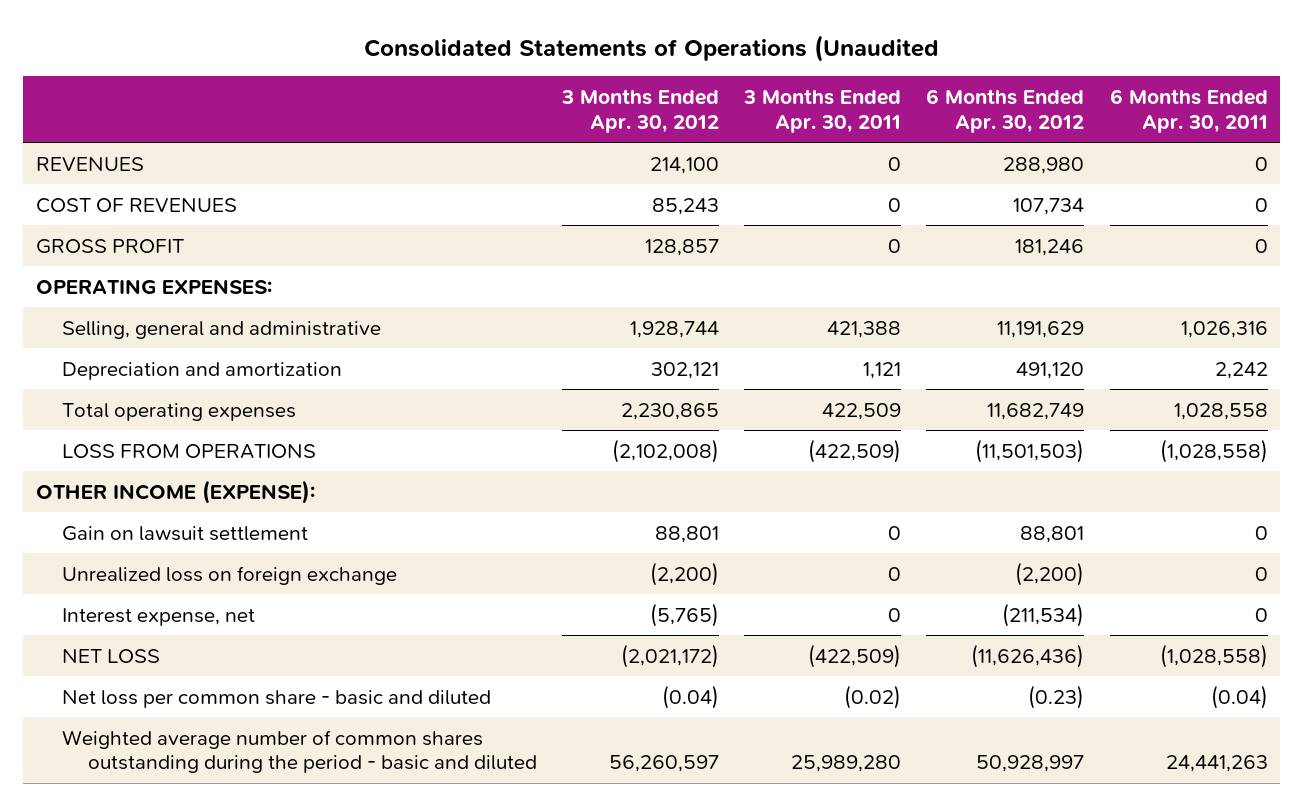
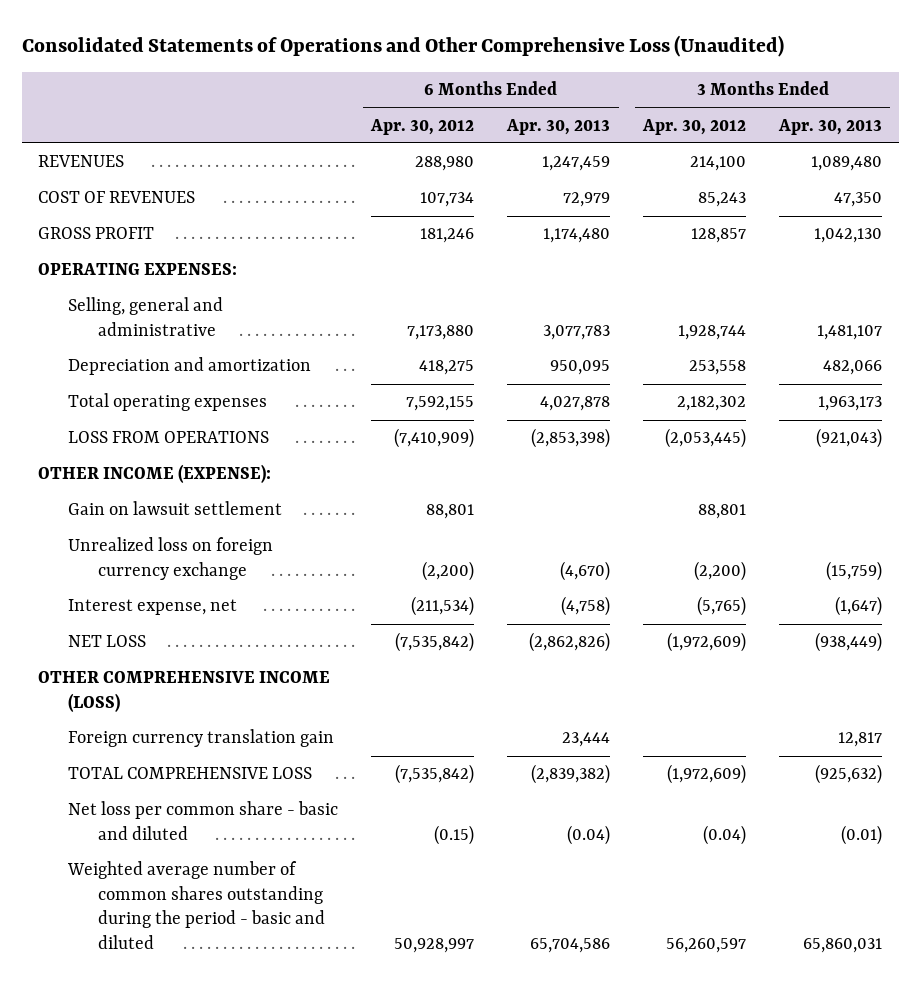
[363,34,939,62] Consolidated Statements of Operations (Unaudited -> [21,35,784,58] Consolidated Statements of Operations and Other Comprehensive Loss (Unaudited)
[743,88,902,133] 3 Months Ended Apr. 30, 2011 -> none
[1109,88,1268,133] 6 Months Ended Apr. 30, 2011 -> none
none -> [506,118,611,135] Apr. 30, 2013
none -> [778,118,883,135] Apr. 30, 2013
[997,320,1085,338] 11,191,629 -> [407,324,475,340] 7,173,880
[651,361,720,379] 302,121 -> [689,360,747,376] 253,558
[1016,361,1085,379] 491,120 -> [419,360,475,376] 418,275
[621,402,720,420] 2,230,865 -> [677,396,747,412] 2,182,302
[987,402,1085,420] 11,682,749 -> [406,396,475,412] 7,592,155
[612,438,720,463] (2,102,008) -> [665,428,747,449] (2,053,445)
[975,438,1085,463] (11,501,503) -> [394,428,475,449] (7,410,909)
[61,565,397,585] Unrealized loss on foreign exchange -> [68,537,274,580] Unrealized loss on foreign currency exchange
[621,643,720,668] (2,021,172) -> [667,632,747,653] (1,972,609)
[971,643,1085,668] (11,626,436) -> [395,632,475,653] (7,535,842)
none -> [38,671,331,712] OTHER COMPREHENSIVE INCOME (LOSS)
none -> [68,729,335,748] Foreign currency translation gain
none -> [68,767,313,780] TOTAL COMPREHENSIVE LOSS
[1028,684,1085,709] (0.23) -> [434,824,475,845] (0.15)

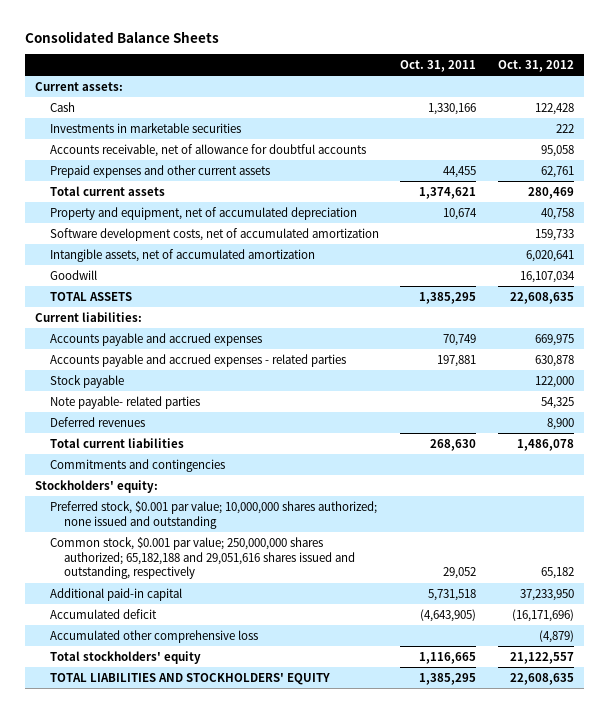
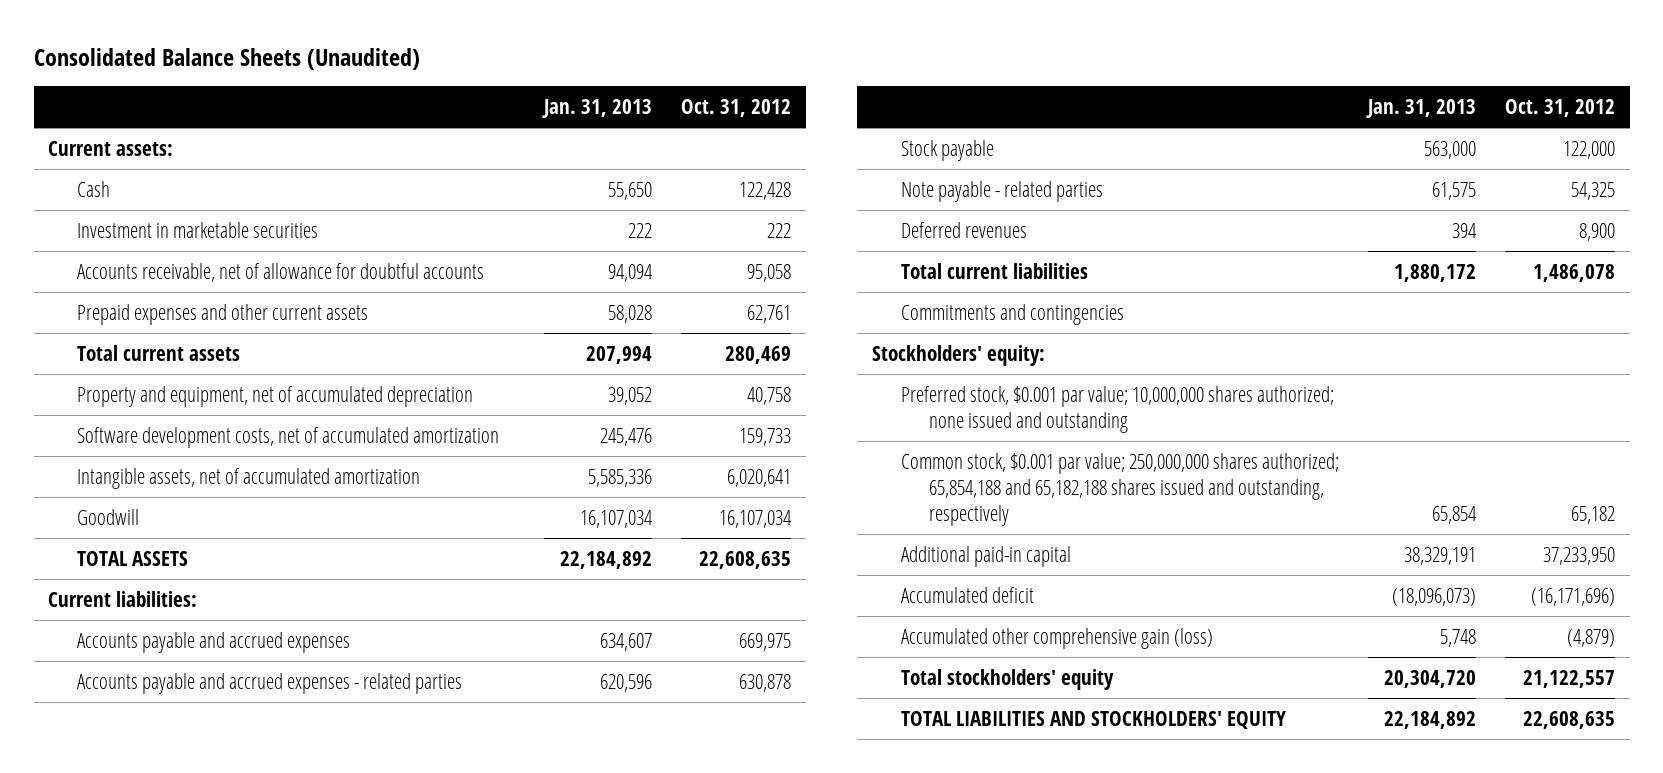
[24,30,219,43] Consolidated Balance Sheets -> [33,47,420,70] Consolidated Balance Sheets (Unaudited)
[400,59,477,72] Oct. 31, 2011 -> none
none -> [541,99,652,119] Jan. 31, 2013
[49,122,241,133] Investments in marketable securities -> [76,221,318,238] Investment in marketable securities
[49,395,200,409] Note payable- related parties -> [900,180,1103,202] Note payable - related parties
[49,536,355,580] Common stock, $0.001 par value; 250,000,000 shares authorized; 65,182,188 and 29,051,616 shares issued and outstanding, respectively -> [900,452,1339,526] Common stock, $0.001 par value; 250,000,000 shares authorized; 65,854,188 and 65,182,188 shares issued and outstanding, respectively
[49,629,258,643] Accumulated other comprehensive loss -> [900,627,1213,649] Accumulated other comprehensive gain (loss)

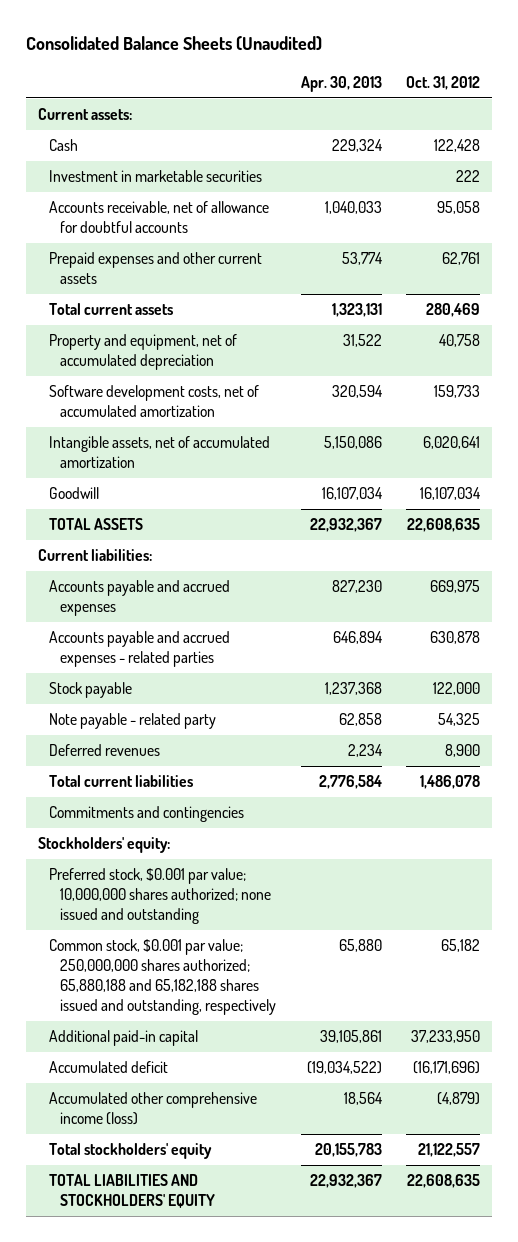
[541,99,652,119] Jan. 31, 2013 -> none
none -> [300,75,382,92] Apr. 30, 2013
[900,180,1103,202] Note payable - related parties -> [49,713,217,730] Note payable - related party
[900,452,1339,526] Common stock, $0.001 par value; 250,000,000 shares authorized; 65,854,188 and 65,182,188 shares issued and outstanding, respectively -> [49,939,277,1015] Common stock, $0.001 par value; 250,000,000 shares authorized; 65,880,188 and 65,182,188 shares issued and outstanding, respectively
[900,627,1213,649] Accumulated other comprehensive gain (loss) -> [49,1092,258,1126] Accumulated other comprehensive income (loss)

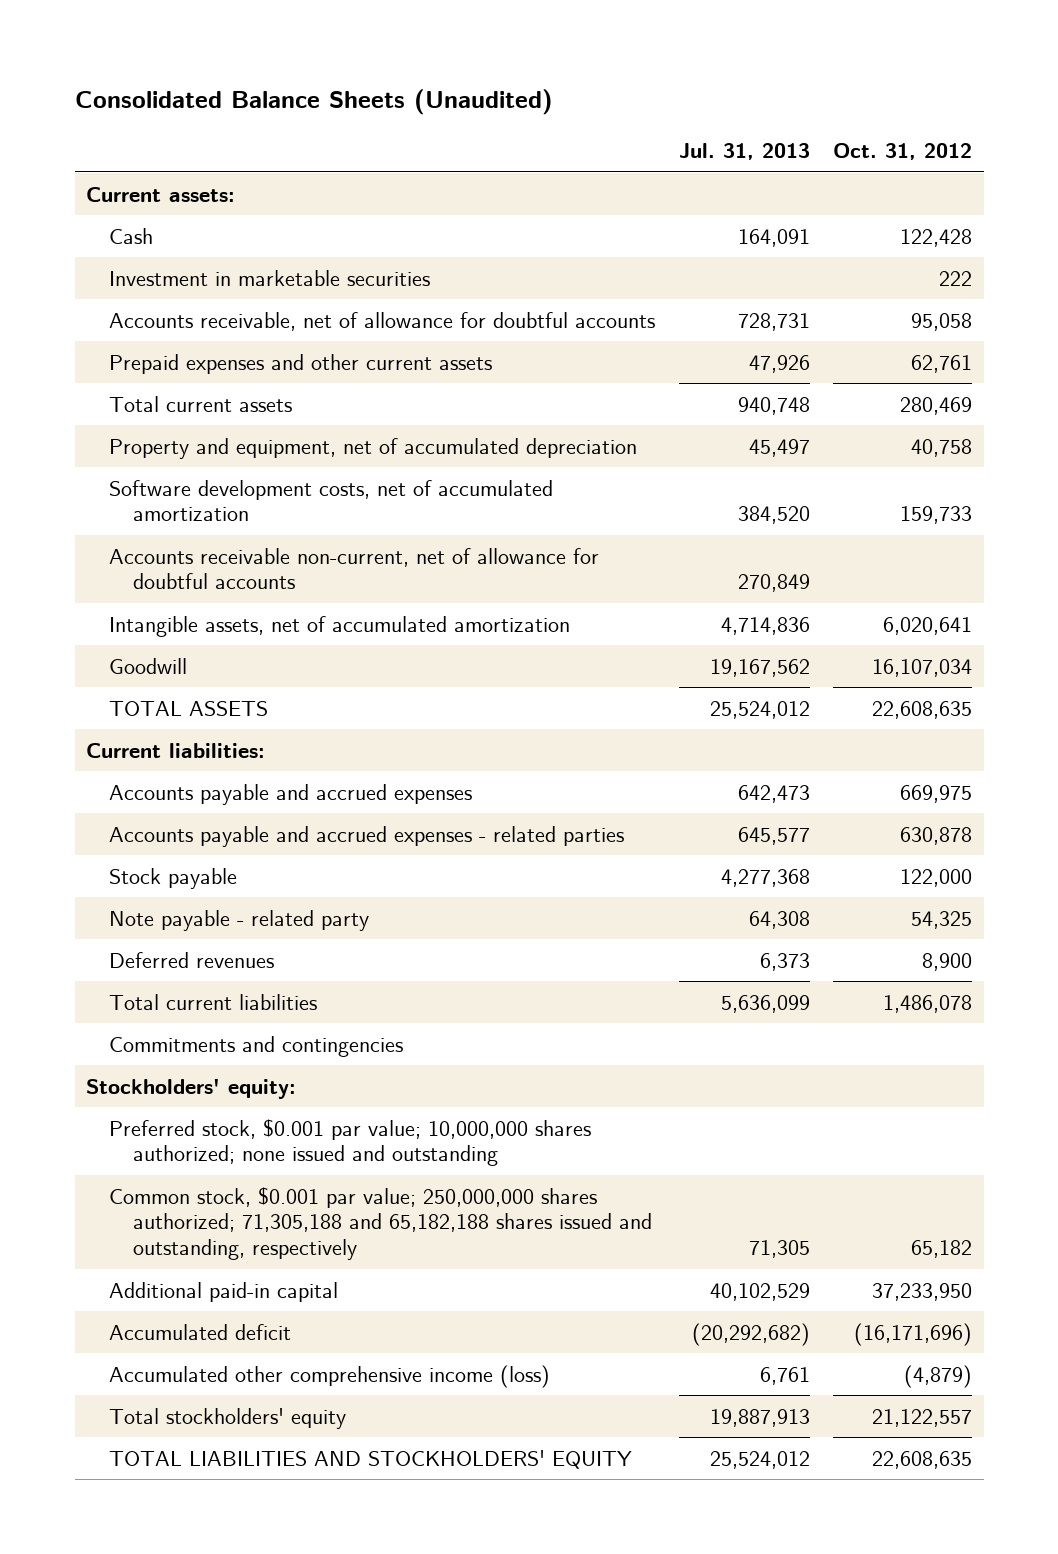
[300,75,382,92] Apr. 30, 2013 -> none
none -> [678,142,810,160] Jul. 31, 2013
none -> [109,547,600,590] Accounts receivable non-current, net of allowance for doubtful accounts
[49,939,277,1015] Common stock, $0.001 par value; 250,000,000 shares authorized; 65,880,188 and 65,182,188 shares issued and outstanding, respectively -> [109,1186,652,1260] Common stock, $0.001 par value; 250,000,000 shares authorized; 71,305,188 and 65,182,188 shares issued and outstanding, respectively

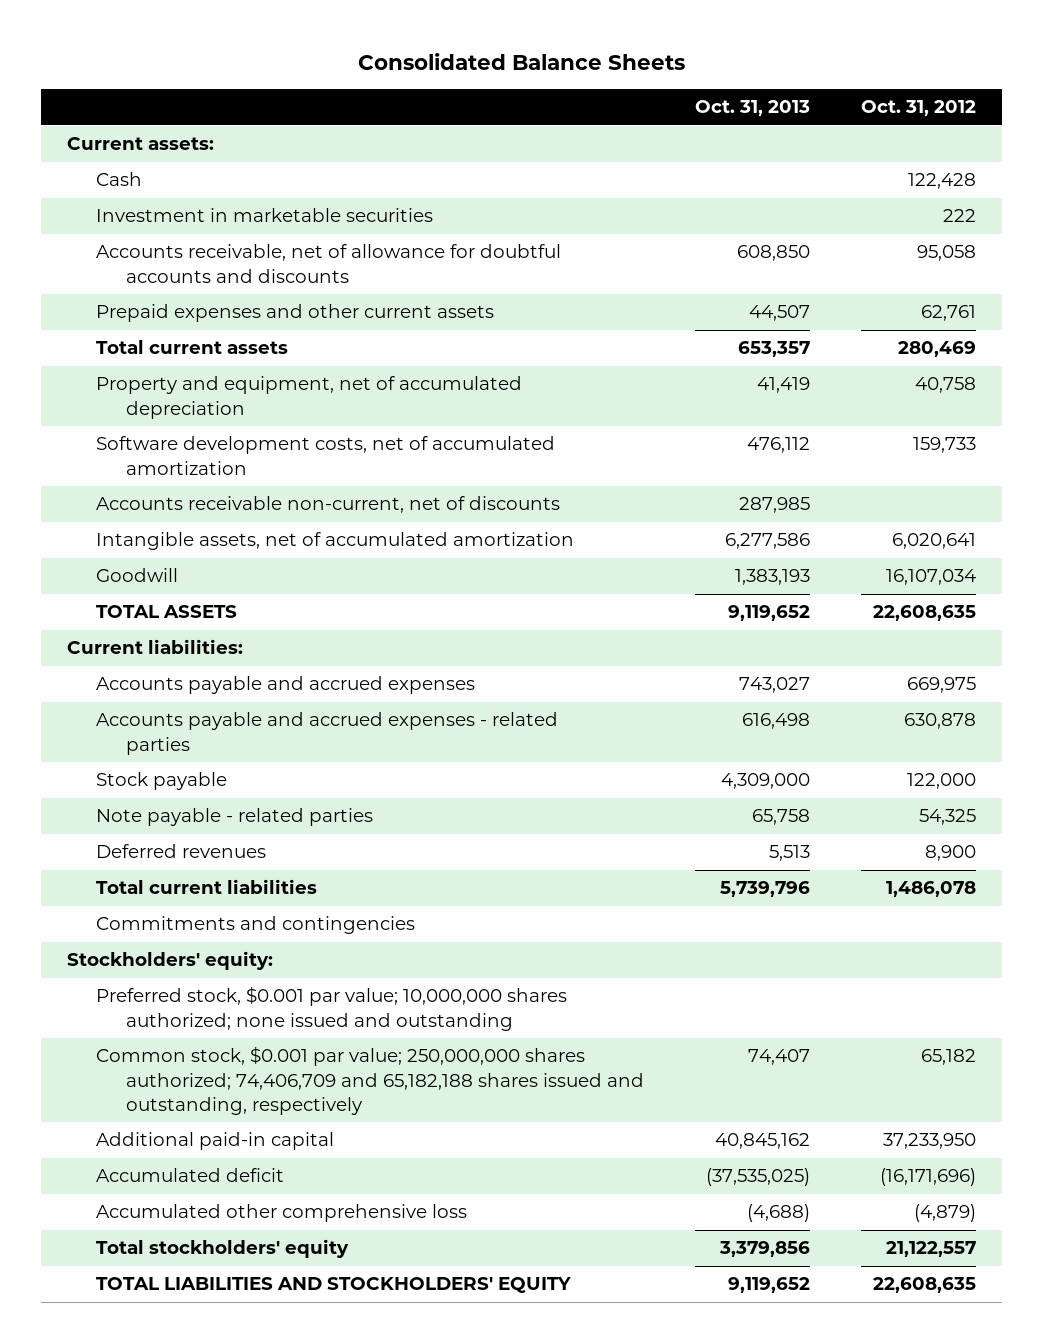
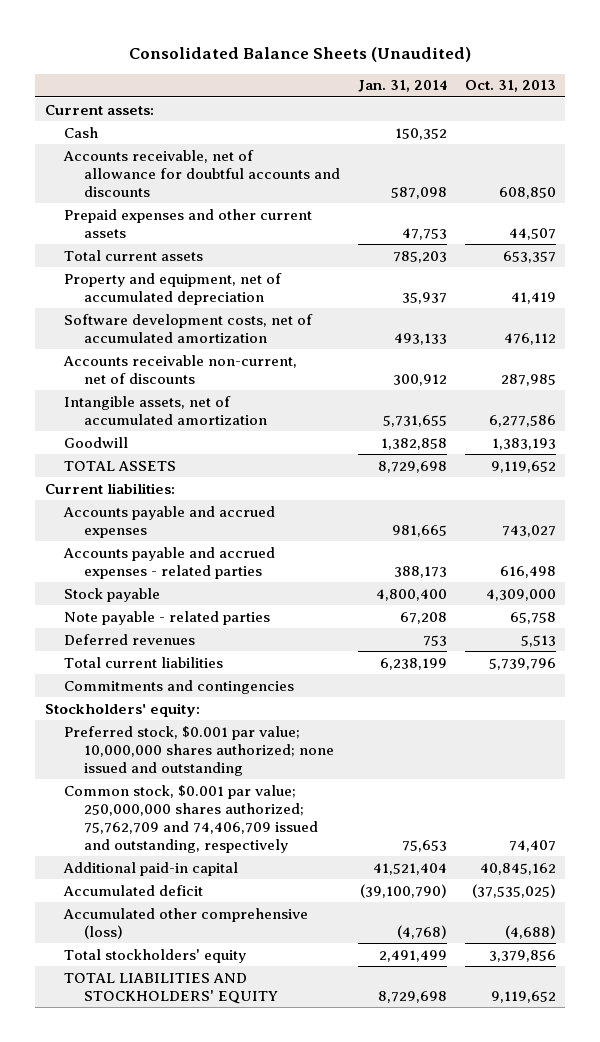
[357,53,685,71] Consolidated Balance Sheets -> [129,46,472,62] Consolidated Balance Sheets (Unaudited)
[861,100,977,117] Oct. 31, 2012 -> none
none -> [357,80,447,93] Jan. 31, 2014
[96,208,434,223] Investment in marketable securities -> none
[96,1046,644,1115] Common stock, $0.001 par value; 250,000,000 shares authorized; 74,406,709 and 65,182,188 shares issued and outstanding, respectively -> [64,784,318,853] Common stock, $0.001 par value; 250,000,000 shares authorized; 75,762,709 and 74,406,709 issued and outstanding, respectively
[96,1204,468,1223] Accumulated other comprehensive loss -> [63,907,309,939] Accumulated other comprehensive (loss)

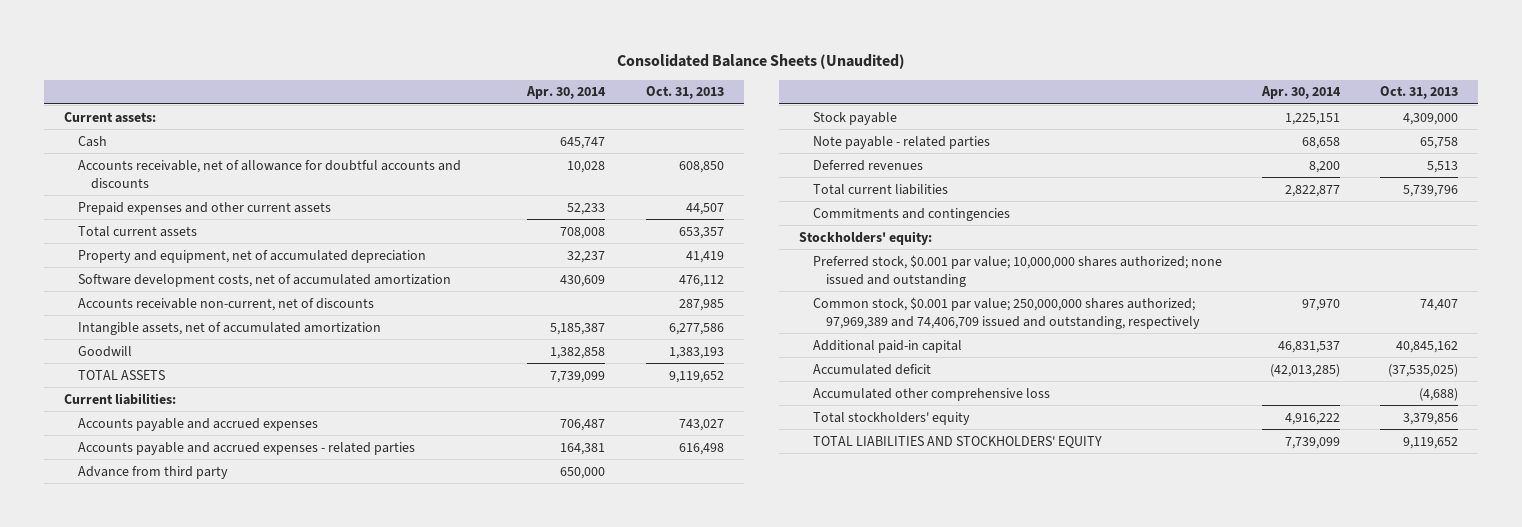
[357,80,447,93] Jan. 31, 2014 -> none
none -> [526,86,607,100] Apr. 30, 2014
none -> [77,465,228,479] Advance from third party
[64,784,318,853] Common stock, $0.001 par value; 250,000,000 shares authorized; 75,762,709 and 74,406,709 issued and outstanding, respectively -> [812,296,1201,329] Common stock, $0.001 par value; 250,000,000 shares authorized; 97,969,389 and 74,406,709 issued and outstanding, respectively
[63,907,309,939] Accumulated other comprehensive (loss) -> [812,387,1050,401] Accumulated other comprehensive loss

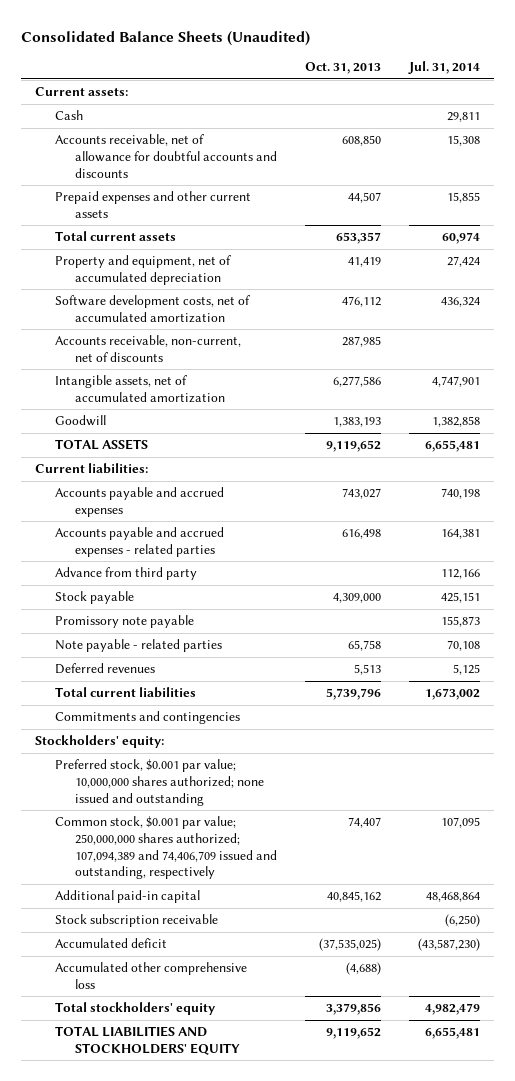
[526,86,607,100] Apr. 30, 2014 -> none
none -> [407,61,480,75] Jul. 31, 2014
[77,297,374,311] Accounts receivable non-current, net of discounts -> [55,335,242,362] Accounts receivable, non-current, net of discounts
none -> [55,615,195,629] Promissory note payable
[812,296,1201,329] Common stock, $0.001 par value; 250,000,000 shares authorized; 97,969,389 and 74,406,709 issued and outstanding, respectively -> [55,816,278,880] Common stock, $0.001 par value; 250,000,000 shares authorized; 107,094,389 and 74,406,709 issued and outstanding, respectively
none -> [55,914,219,928] Stock subscription receivable

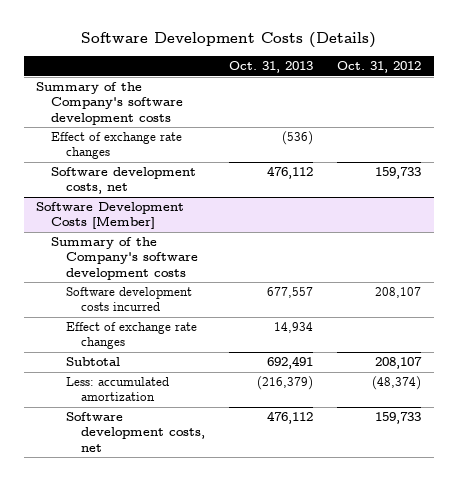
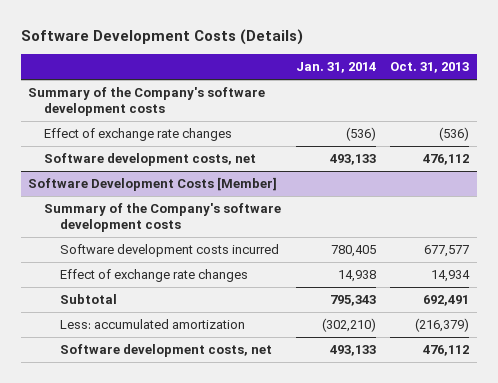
[337,61,422,74] Oct. 31, 2012 -> none
none -> [295,62,376,74] Jan. 31, 2014
[267,287,314,299] 677,557 -> [424,244,470,257] 677,577

